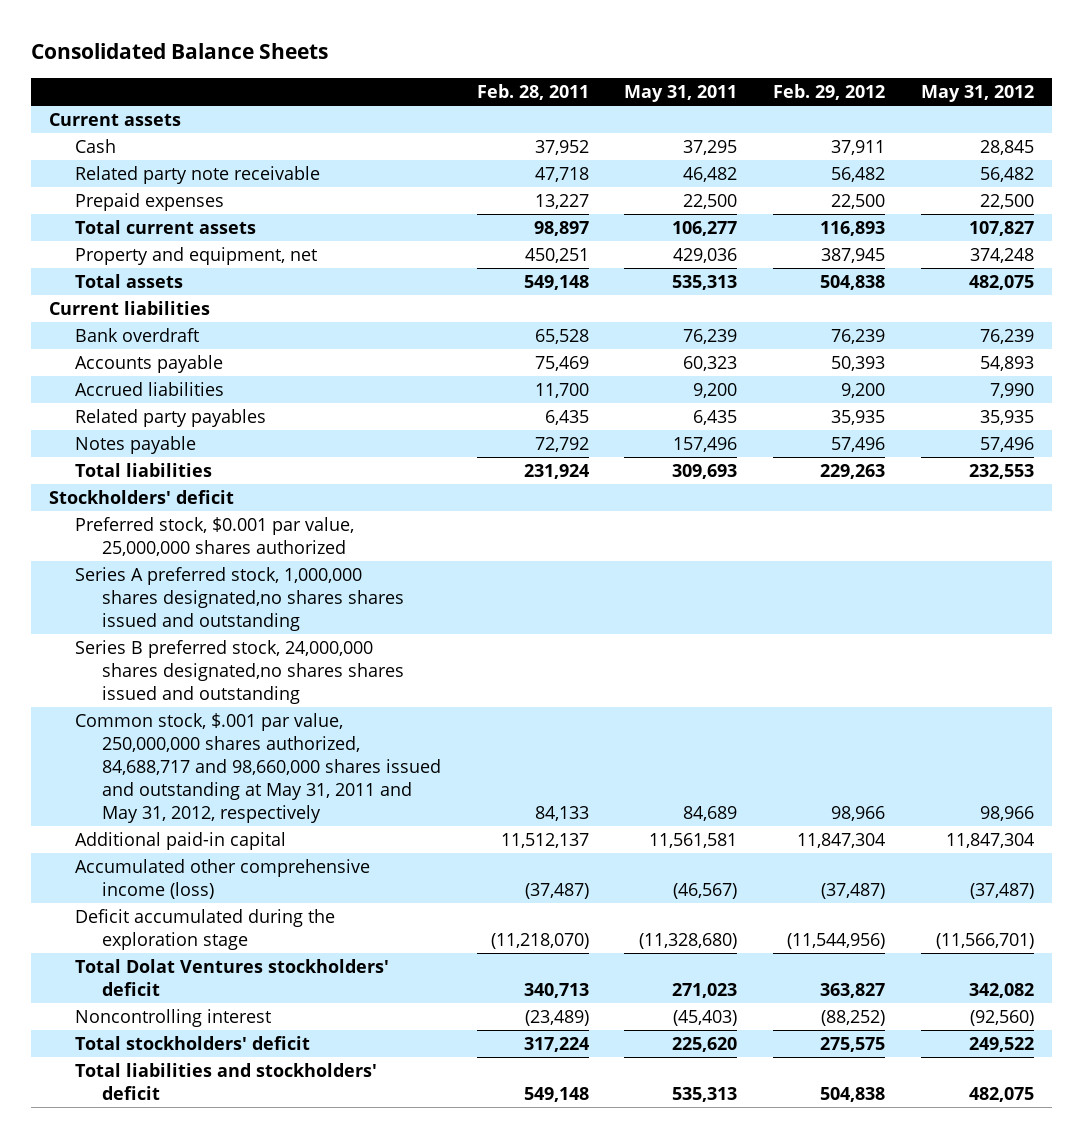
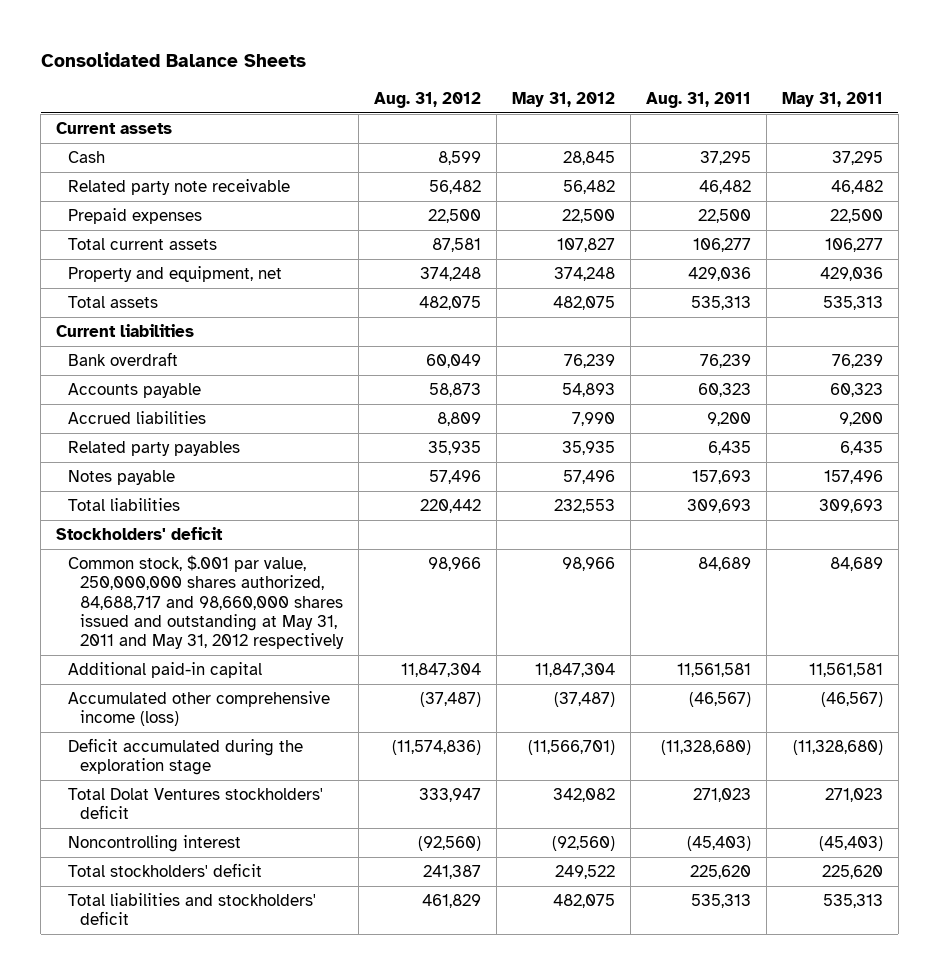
[476,83,589,100] Feb. 28, 2011 -> none
[773,83,886,100] Feb. 29, 2012 -> none
none -> [374,91,482,108] Aug. 31, 2012
none -> [645,91,751,108] Aug. 31, 2011
[75,517,355,557] Preferred stock, $0.001 par value, 25,000,000 shares authorized -> none
[75,567,404,632] Series A preferred stock, 1,000,000 shares designated,no shares shares issued and outstanding -> none
[75,640,404,705] Series B preferred stock, 24,000,000 shares designated,no shares shares issued and outstanding -> none
[75,713,441,824] Common stock, $.001 par value, 250,000,000 shares authorized, 84,688,717 and 98,660,000 shares issued and outstanding at May 31, 2011 and May 31, 2012, respectively -> [68,555,345,650] Common stock, $.001 par value, 250,000,000 shares authorized, 84,688,717 and 98,660,000 shares issued and outstanding at May 31, 2011 and May 31, 2012 respectively

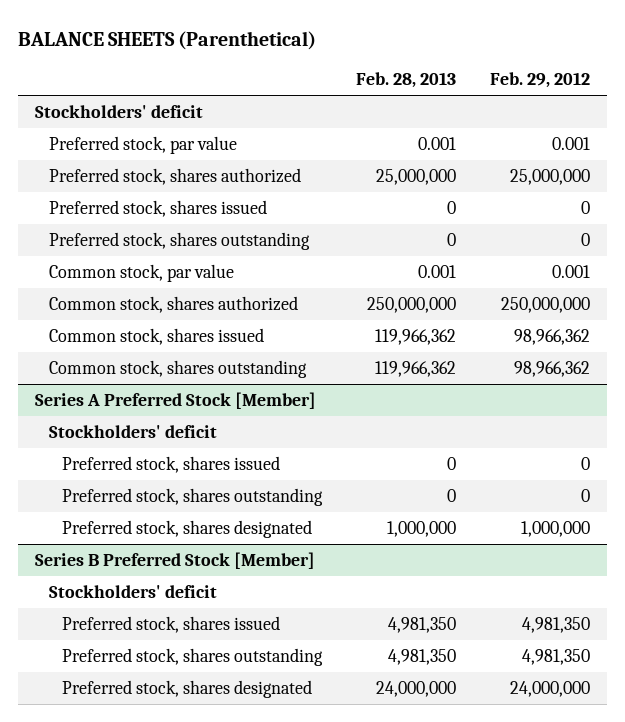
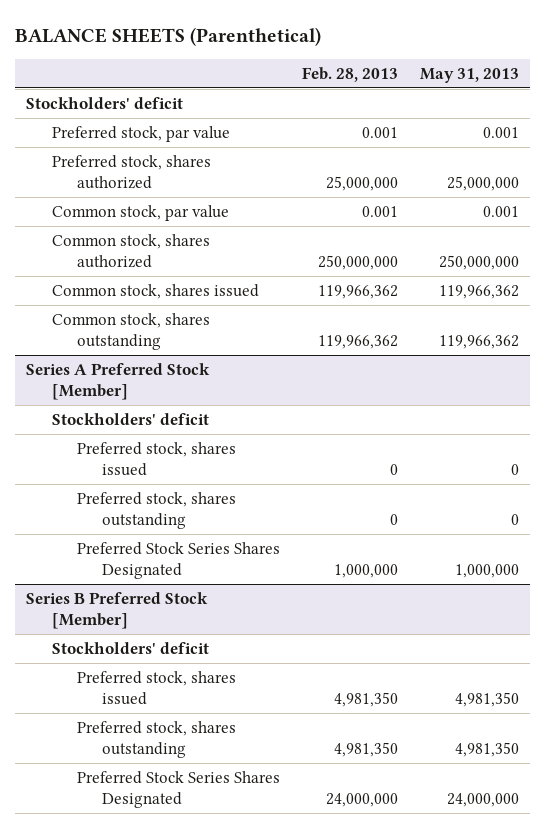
[489,72,590,89] Feb. 29, 2012 -> none
none -> [419,67,519,83] May 31, 2013
[48,199,267,217] Preferred stock, shares issued -> none
[48,231,310,250] Preferred stock, shares outstanding -> none
[62,519,313,538] Preferred stock, shares designated -> [76,542,280,580] Preferred Stock Series Shares Designated
[62,679,313,698] Preferred stock, shares designated -> [76,771,280,809] Preferred Stock Series Shares Designated

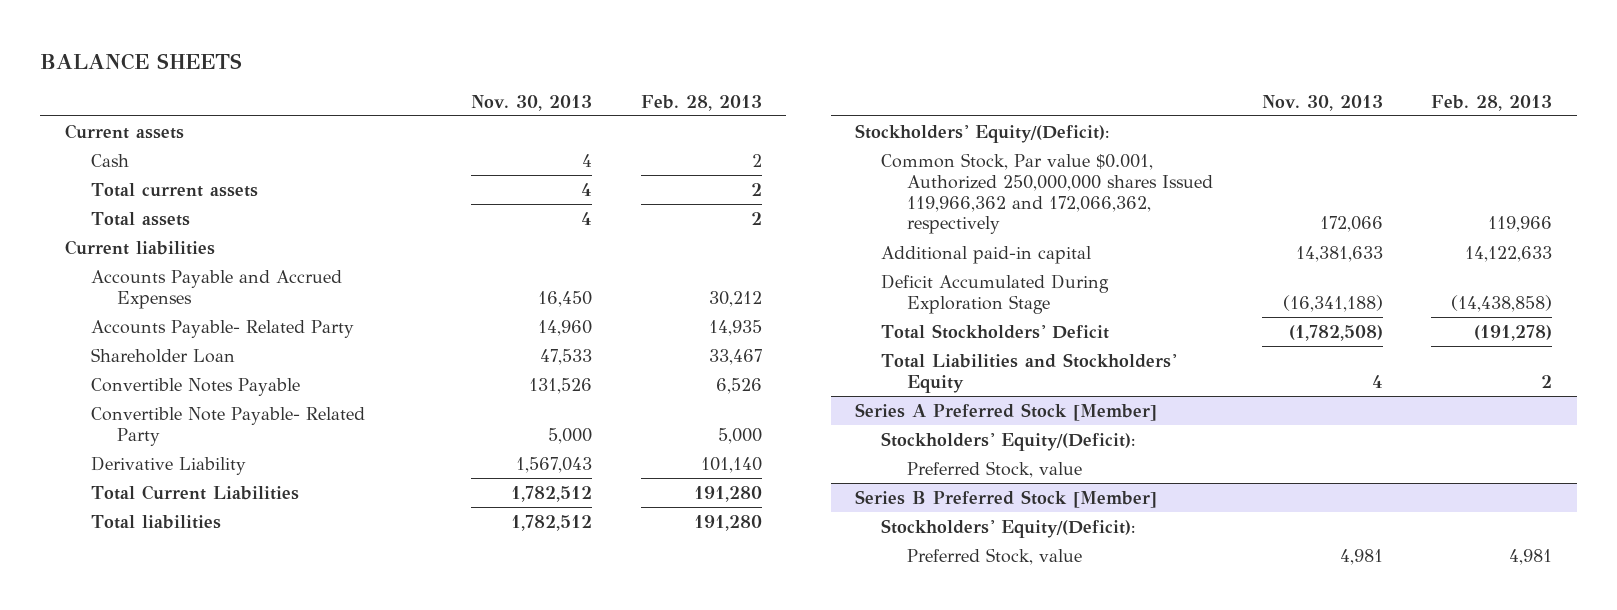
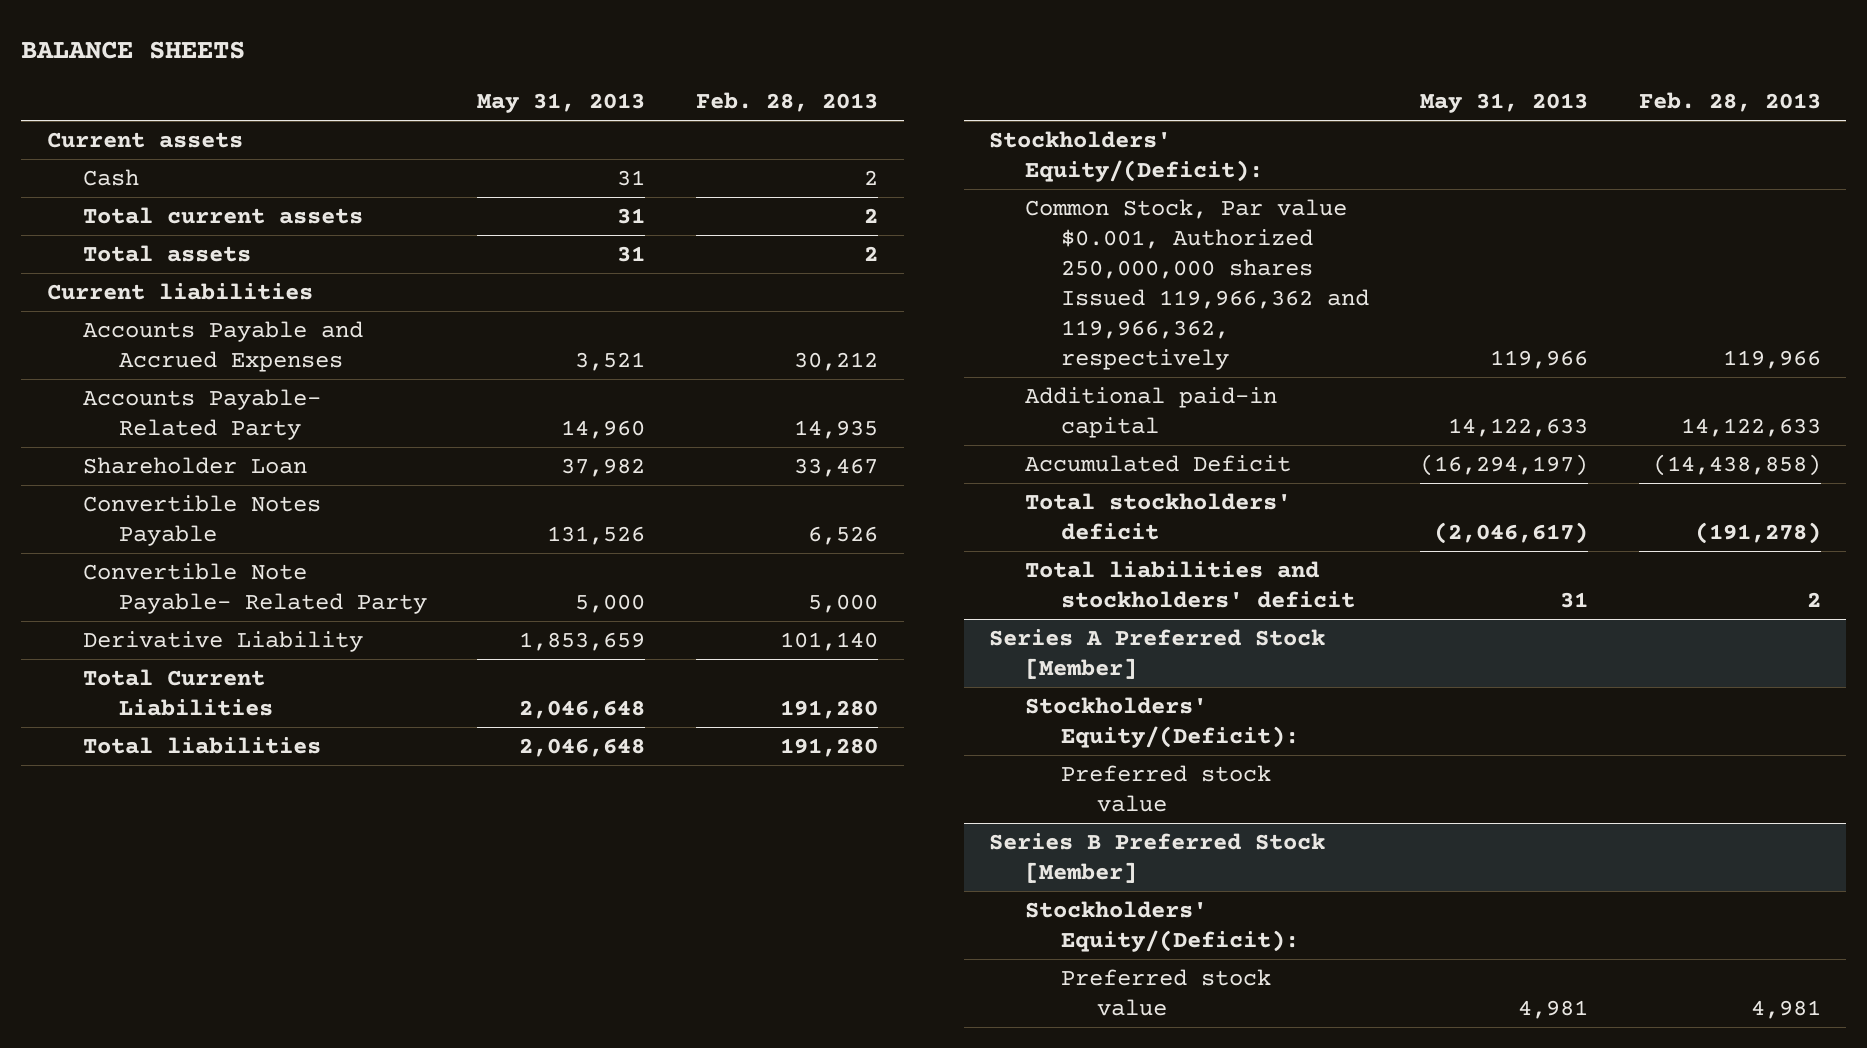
[471,94,593,111] Nov. 30, 2013 -> none
none -> [477,93,646,114] May 31, 2013
[881,152,1214,235] Common Stock, Par value $0.001, Authorized 250,000,000 shares Issued 119,966,362 and 172,066,362, respectively -> [1024,198,1369,370] Common Stock, Par value $0.001, Authorized 250,000,000 shares Issued 119,966,362 and 119,966,362, respectively
[881,273,1110,314] Deficit Accumulated During Exploration Stage -> [1024,454,1291,472] Accumulated Deficit
[881,323,1110,339] Total Stockholders' Deficit -> [1024,492,1291,540] Total stockholders' deficit
[881,352,1178,393] Total Liabilities and Stockholders' Equity -> [1024,560,1355,608] Total liabilities and stockholders' deficit
[907,460,1083,478] Preferred Stock, value -> [1060,764,1271,812] Preferred stock value
[907,547,1083,565] Preferred Stock, value -> [1060,968,1271,1016] Preferred stock value

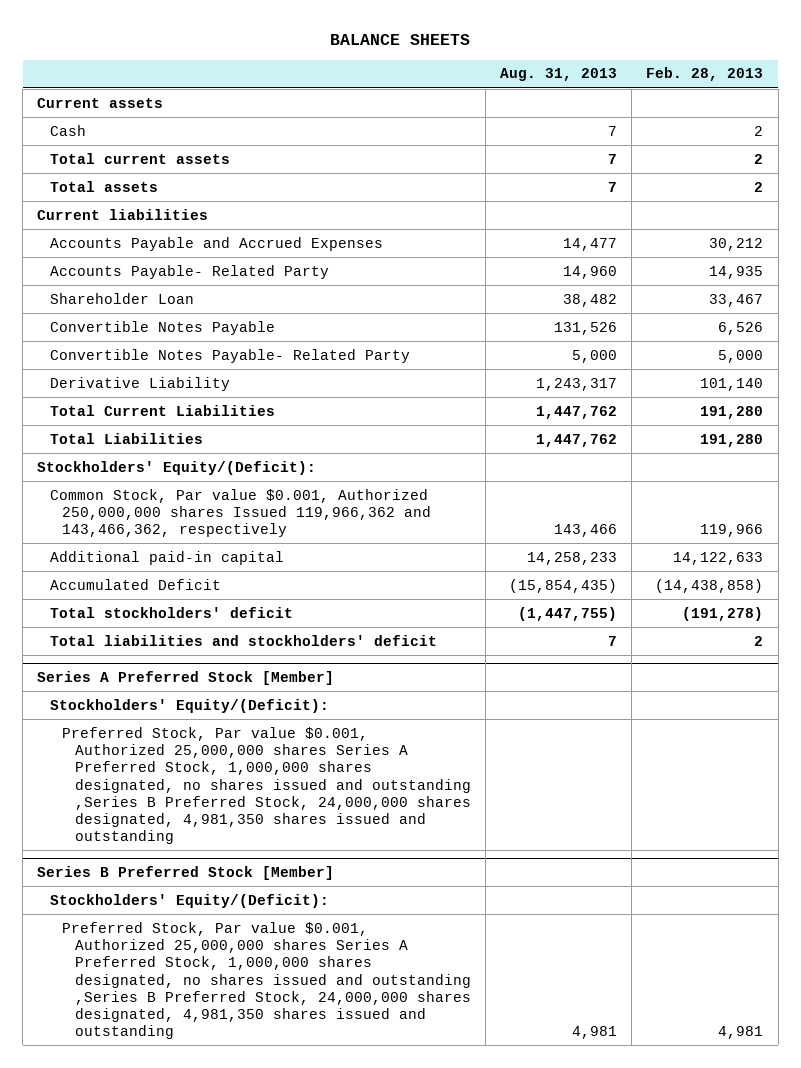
[477,93,646,114] May 31, 2013 -> none
none -> [500,68,618,82] Aug. 31, 2013
[82,562,427,614] Convertible Note Payable- Related Party -> [49,348,410,363] Convertible Notes Payable- Related Party
[82,736,321,754] Total liabilities -> [49,432,203,444] Total Liabilities
[1024,198,1369,370] Common Stock, Par value $0.001, Authorized 250,000,000 shares Issued 119,966,362 and 119,966,362, respectively -> [49,488,432,538] Common Stock, Par value $0.001, Authorized 250,000,000 shares Issued 119,966,362 and 143,466,362, respectively
[1060,764,1271,812] Preferred stock value -> [62,726,471,845] Preferred Stock, Par value $0.001, Authorized 25,000,000 shares Series A Preferred Stock, 1,000,000 shares designated, no shares issued and outstanding ,Series B Preferred Stock, 24,000,000 shares designated, 4,981,350 shares issued and outstanding
[1060,968,1271,1016] Preferred stock value -> [62,921,471,1040] Preferred Stock, Par value $0.001, Authorized 25,000,000 shares Series A Preferred Stock, 1,000,000 shares designated, no shares issued and outstanding ,Series B Preferred Stock, 24,000,000 shares designated, 4,981,350 shares issued and outstanding

